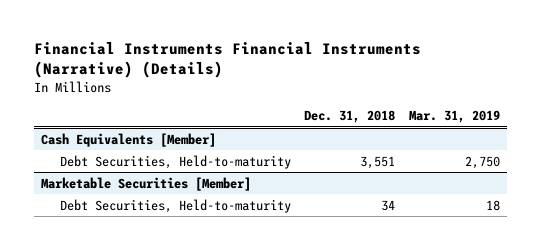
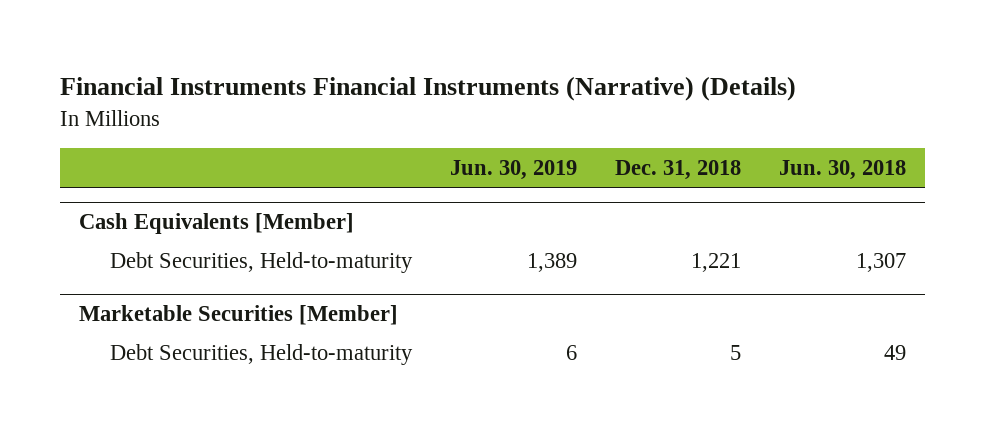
[408,110,500,124] Mar. 31, 2019 -> none
none -> [449,159,577,180] Jun. 30, 2019
none -> [779,159,907,180] Jun. 30, 2018
[360,155,396,169] 3,551 -> [690,252,741,272] 1,221
[381,199,396,211] 34 -> [729,344,741,360] 5

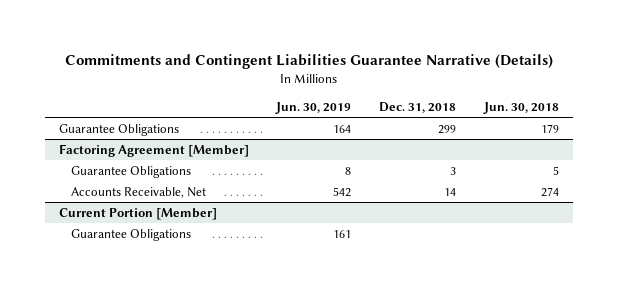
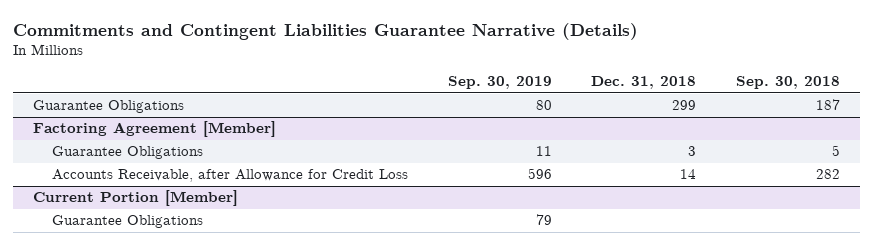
[275,101,352,114] Jun. 30, 2019 -> none
[482,101,559,114] Jun. 30, 2018 -> none
none -> [447,76,552,90] Sep. 30, 2019
none -> [735,76,840,90] Sep. 30, 2018
[70,186,206,198] Accounts Receivable, Net -> [51,169,408,183] Accounts Receivable, after Allowance for Credit Loss

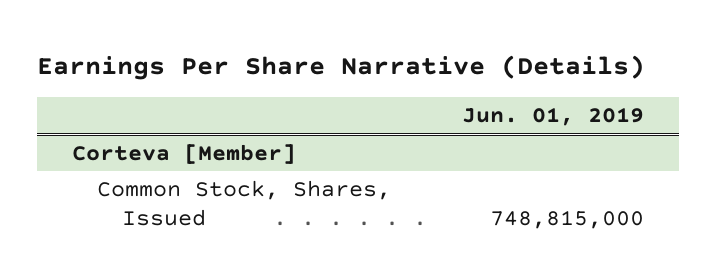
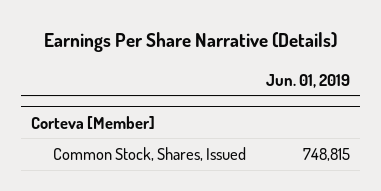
[489,209,644,229] 748,815,000 -> [303,147,351,161] 748,815

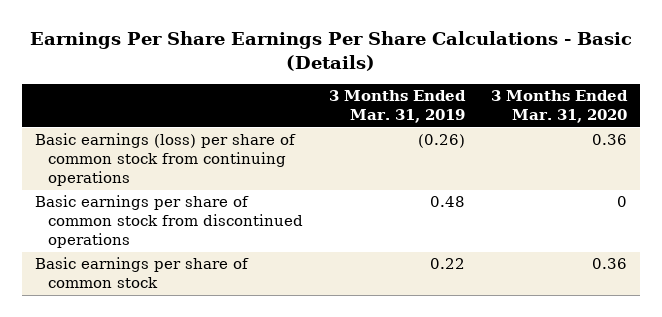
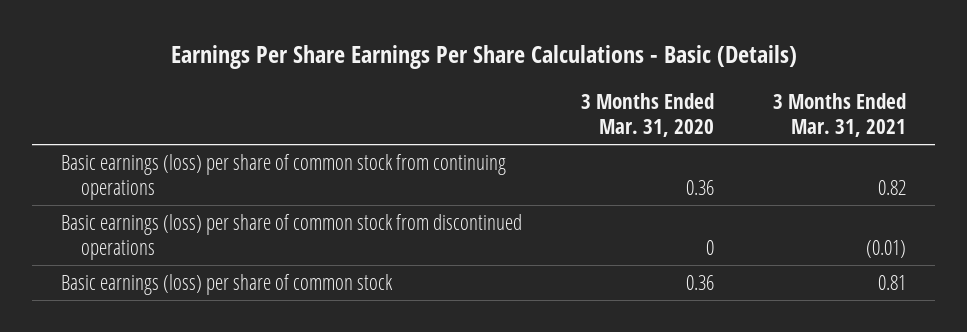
[329,90,467,124] 3 Months Ended Mar. 31, 2019 -> none
none -> [773,92,907,137] 3 Months Ended Mar. 31, 2021
[35,195,304,249] Basic earnings per share of common stock from discontinued operations -> [61,213,523,260] Basic earnings (loss) per share of common stock from discontinued operations
[35,257,250,289] Basic earnings per share of common stock -> [61,273,394,295] Basic earnings (loss) per share of common stock

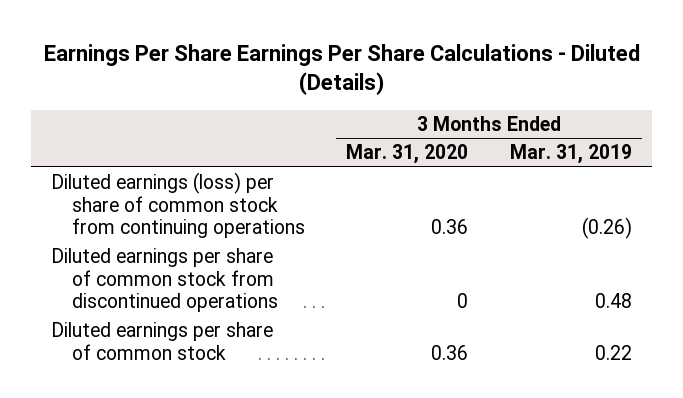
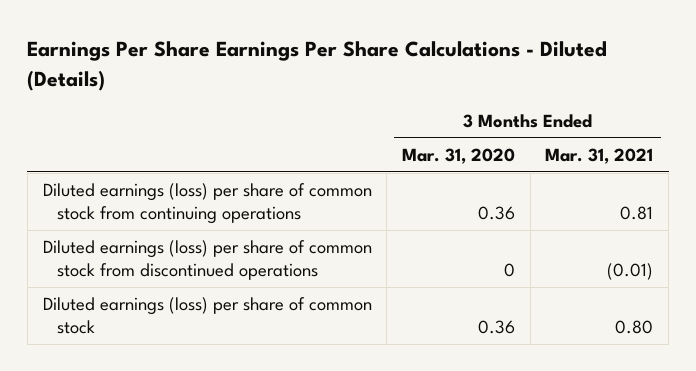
[509,144,632,165] Mar. 31, 2019 -> none
none -> [545,147,654,164] Mar. 31, 2021
[51,248,278,313] Diluted earnings per share of common stock from discontinued operations -> [42,240,372,281] Diluted earnings (loss) per share of common stock from discontinued operations
[51,322,274,360] Diluted earnings per share of common stock -> [42,297,372,335] Diluted earnings (loss) per share of common stock

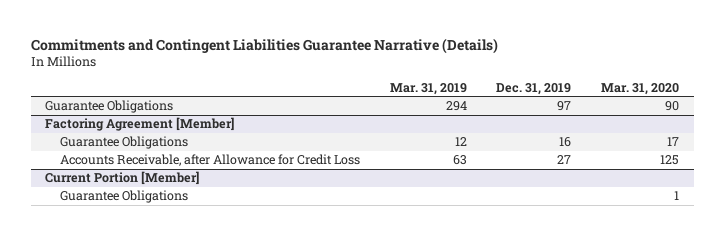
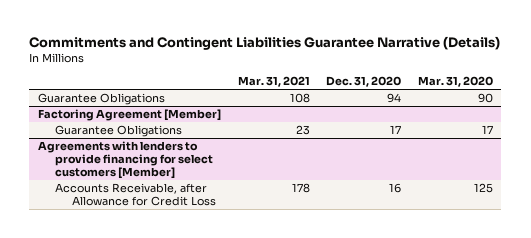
[389,82,467,95] Mar. 31, 2019 -> none
[496,82,572,95] Dec. 31, 2019 -> none
none -> [237,76,310,88] Mar. 31, 2021
none -> [326,76,402,88] Dec. 31, 2020
none -> [37,141,213,180] Agreements with lenders to provide financing for select customers [Member]
[45,171,200,186] Current Portion [Member] -> none
[60,190,189,204] Guarantee Obligations -> none

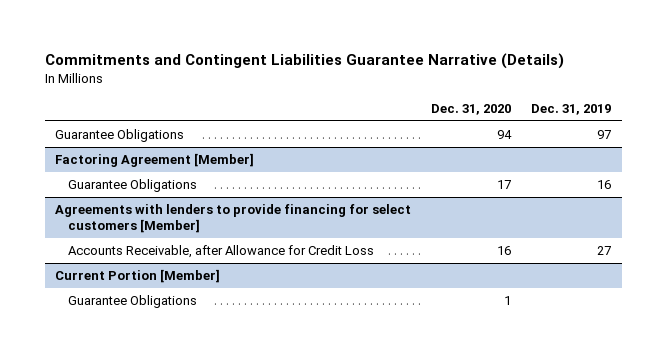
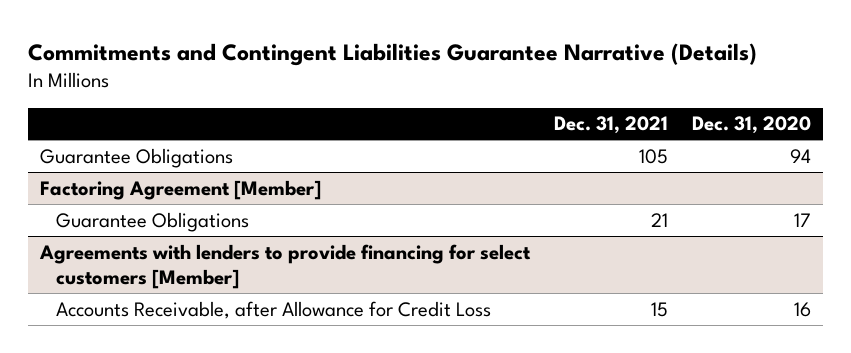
[531,103,612,115] Dec. 31, 2019 -> none
none -> [554,116,669,135] Dec. 31, 2021
[54,269,220,284] Current Portion [Member] -> none
[68,295,198,309] Guarantee Obligations -> none

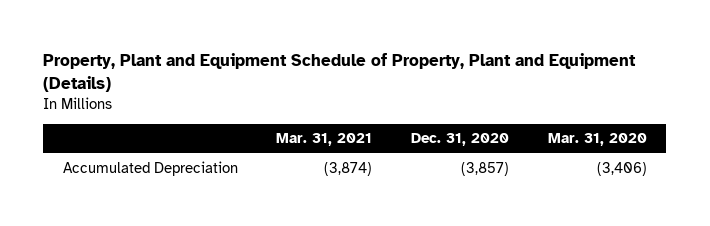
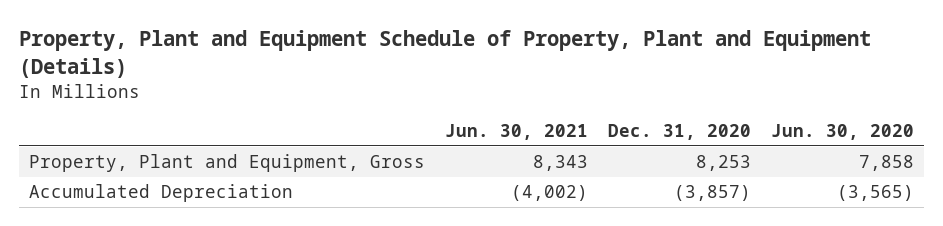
[276,133,373,147] Mar. 31, 2021 -> none
[547,133,647,147] Mar. 31, 2020 -> none
none -> [444,123,588,140] Jun. 30, 2021
none -> [770,123,914,140] Jun. 30, 2020
none -> [28,154,425,173] Property, Plant and Equipment, Gross

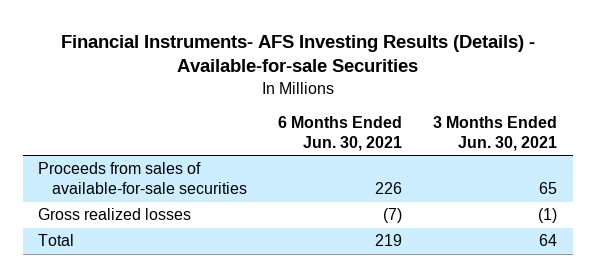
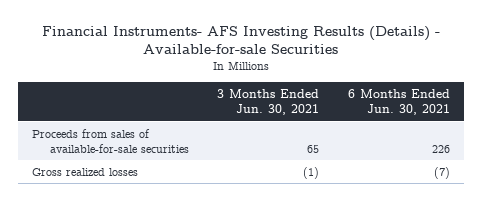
[38,234,75,247] Total -> none

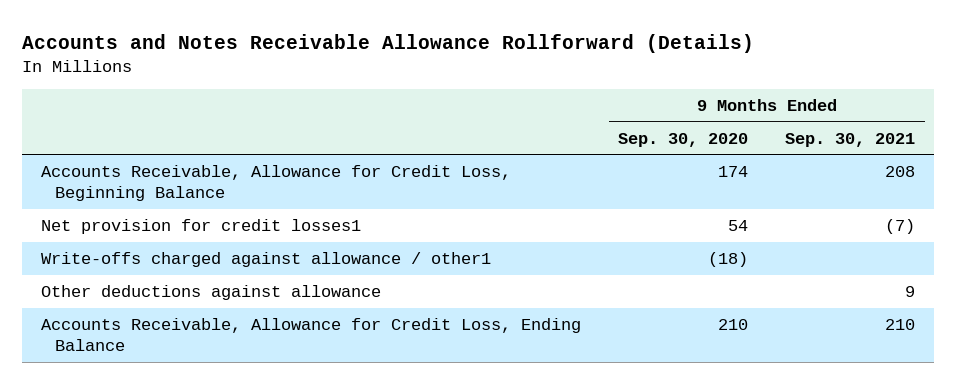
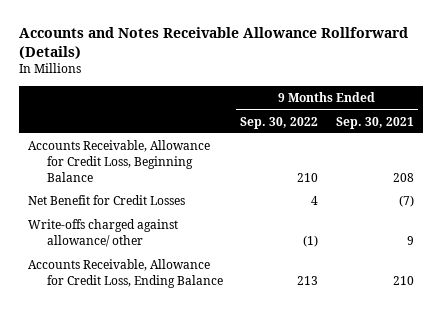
[618,132,749,147] Sep. 30, 2020 -> none
none -> [240,116,319,129] Sep. 30, 2022
[41,251,492,267] Write-offs charged against allowance / other1 -> none
[41,218,362,234] Net provision for credit losses1 -> [27,195,185,206] Net Benefit for Credit Losses
[41,284,382,300] Other deductions against allowance -> [27,219,178,248] Write-offs charged against allowance/ other

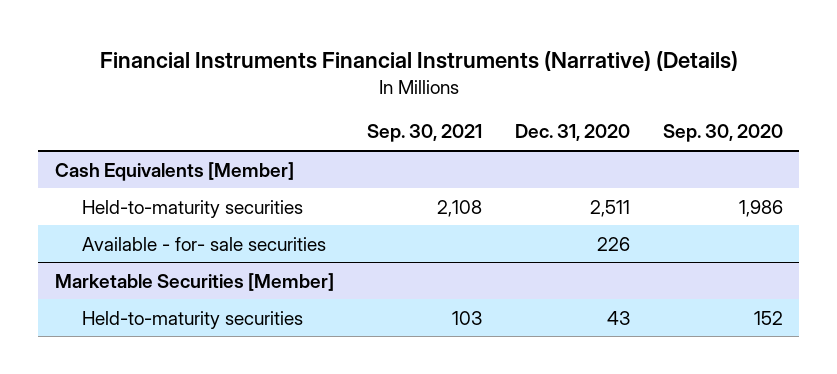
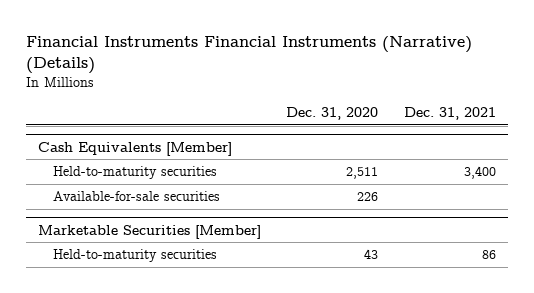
[366,124,482,143] Sep. 30, 2021 -> none
[662,124,783,143] Sep. 30, 2020 -> none
none -> [403,107,496,121] Dec. 31, 2021
[82,236,327,251] Available - for- sale securities -> [53,191,221,202] Available-for-sale securities

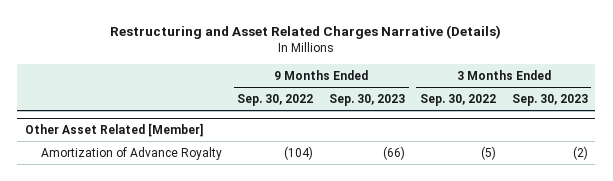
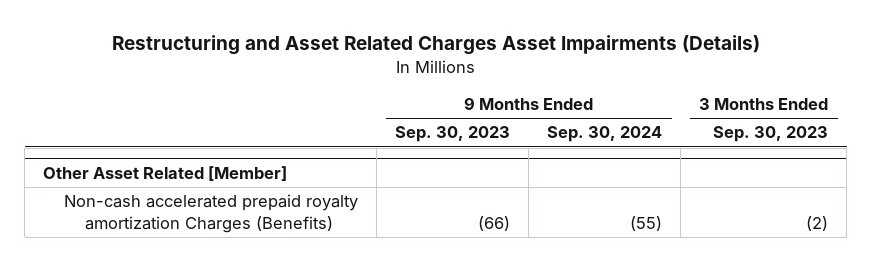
[110,24,502,39] Restructuring and Asset Related Charges Narrative (Details) -> [111,35,760,56] Restructuring and Asset Related Charges Asset Impairments (Details)
[237,93,314,106] Sep. 30, 2022 -> none
[420,93,497,106] Sep. 30, 2022 -> none
none -> [547,126,663,143] Sep. 30, 2024
[41,146,223,160] Amortization of Advance Royalty -> [64,194,359,233] Non-cash accelerated prepaid royalty amortization Charges (Benefits)

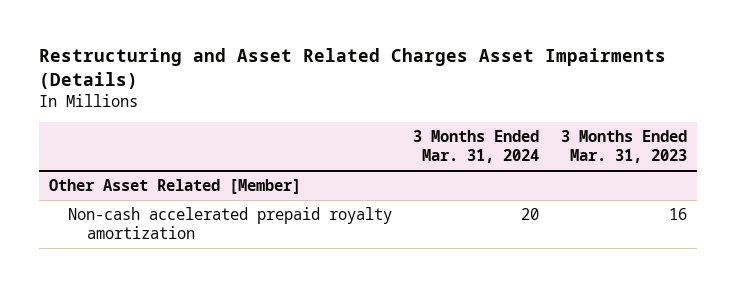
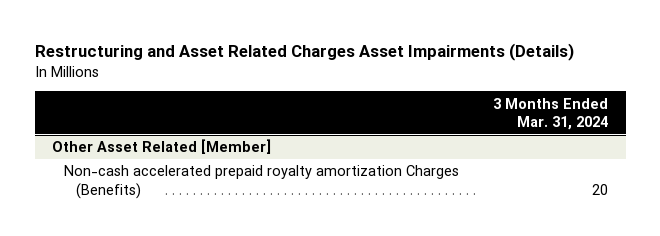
[560,130,687,163] 3 Months Ended Mar. 31, 2023 -> none
[68,207,393,239] Non-cash accelerated prepaid royalty amortization -> [64,165,460,199] Non-cash accelerated prepaid royalty amortization Charges (Benefits)

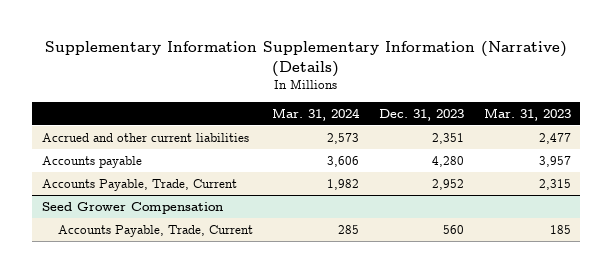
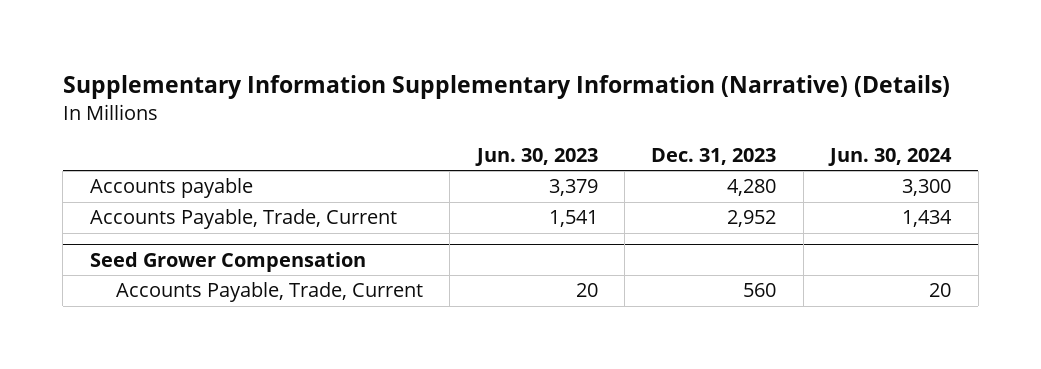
[272,107,361,121] Mar. 31, 2024 -> none
[483,107,571,121] Mar. 31, 2023 -> none
none -> [474,147,598,166] Jun. 30, 2023
none -> [828,147,953,166] Jun. 30, 2024
[41,133,249,143] Accrued and other current liabilities -> none

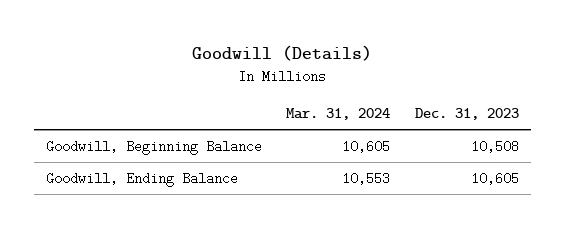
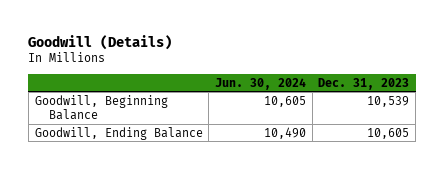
[286,107,391,120] Mar. 31, 2024 -> none
none -> [215,77,307,90] Jun. 30, 2024
[470,140,519,154] 10,508 -> [367,95,410,107] 10,539

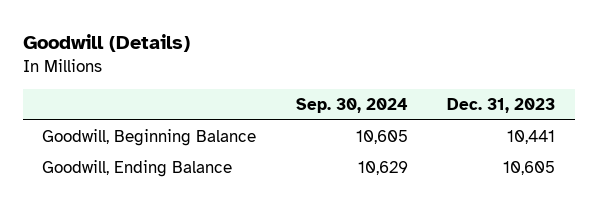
[215,77,307,90] Jun. 30, 2024 -> none
none -> [295,97,408,113] Sep. 30, 2024
[367,95,410,107] 10,539 -> [507,130,556,145] 10,441

